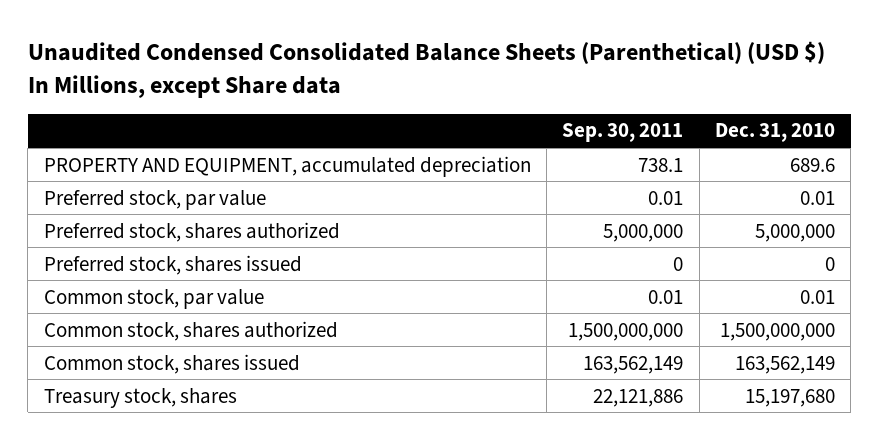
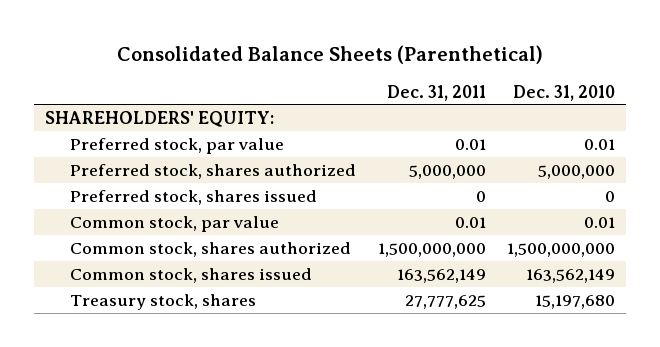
[27,41,825,98] Unaudited Condensed Consolidated Balance Sheets (Parenthetical) (USD $) In Millions, except Share data -> [116,45,543,65] Consolidated Balance Sheets (Parenthetical)
[562,123,684,143] Sep. 30, 2011 -> none
none -> [386,84,486,101] Dec. 31, 2011
[43,155,531,177] PROPERTY AND EQUIPMENT, accumulated depreciation -> none
none -> [44,110,274,127] SHAREHOLDERS' EQUITY:

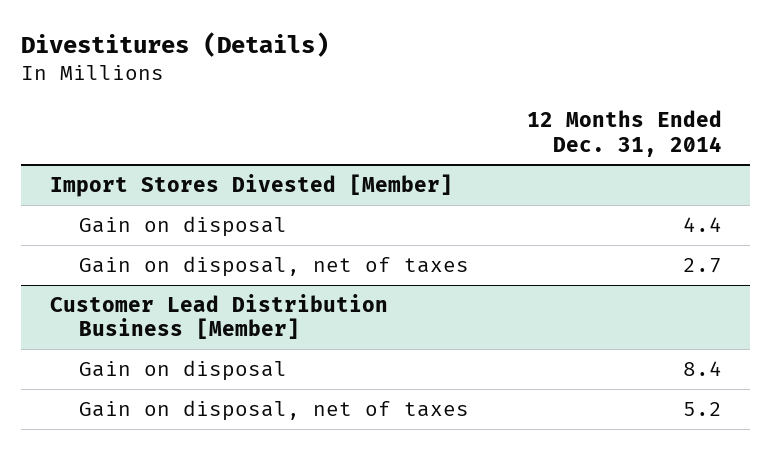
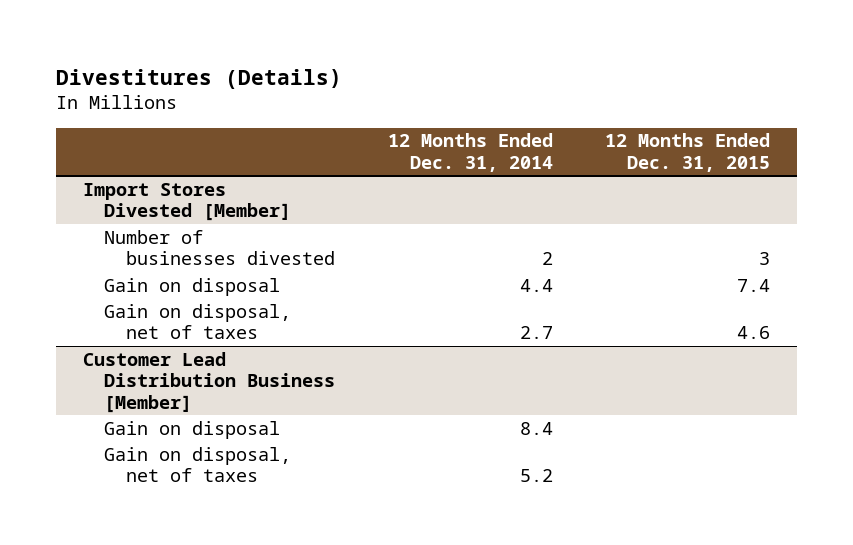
none -> [605,133,771,172] 12 Months Ended Dec. 31, 2015
none -> [104,229,335,266] Number of businesses divested

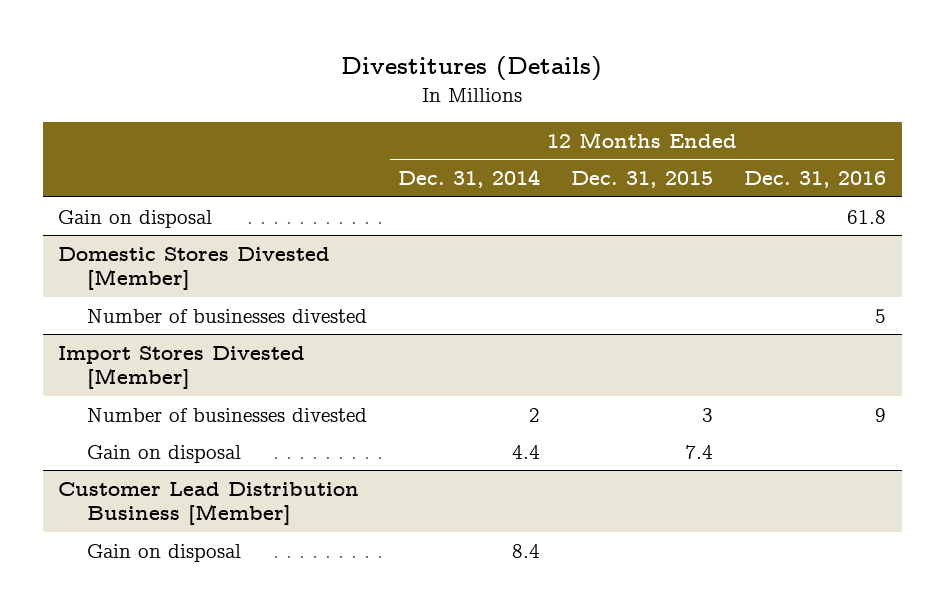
none -> [744,171,887,189] Dec. 31, 2016
none -> [57,209,212,228] Gain on disposal
none -> [57,246,330,291] Domestic Stores Divested [Member]
none -> [87,308,368,323] Number of businesses divested
[104,303,292,340] Gain on disposal, net of taxes -> none
[104,446,292,483] Gain on disposal, net of taxes -> none

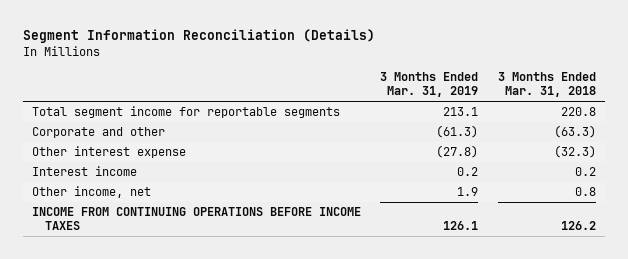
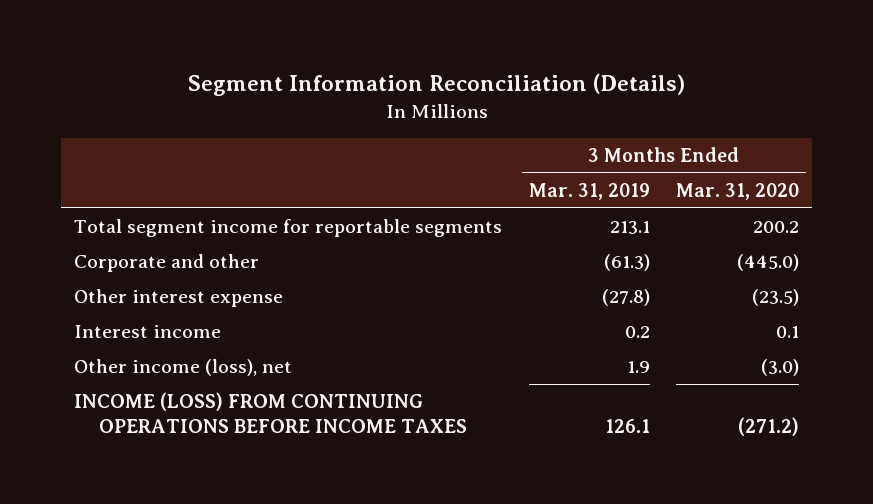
[497,72,596,98] 3 Months Ended Mar. 31, 2018 -> none
none -> [676,182,800,200] Mar. 31, 2020
[32,186,152,199] Other income, net -> [74,359,293,377] Other income (loss), net
[32,207,362,231] INCOME FROM CONTINUING OPERATIONS BEFORE INCOME TAXES -> [74,392,468,433] INCOME (LOSS) FROM CONTINUING OPERATIONS BEFORE INCOME TAXES

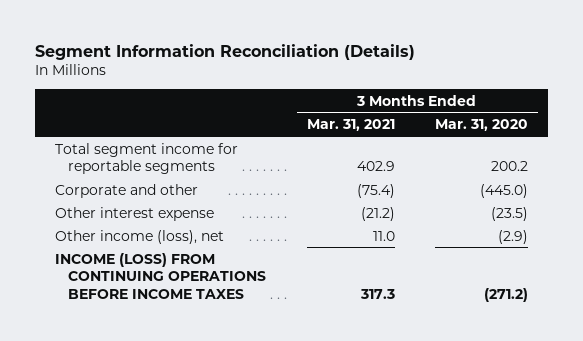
[528,182,650,200] Mar. 31, 2019 -> none
none -> [306,119,395,132] Mar. 31, 2021
[74,325,222,339] Interest income -> none
[761,359,800,377] (3.0) -> [497,229,528,244] (2.9)

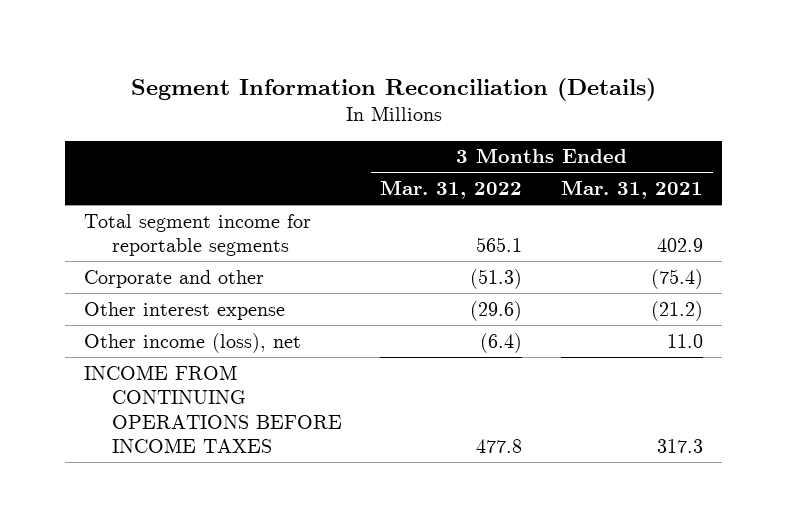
[434,119,528,132] Mar. 31, 2020 -> none
none -> [380,180,523,200] Mar. 31, 2022
[55,252,267,299] INCOME (LOSS) FROM CONTINUING OPERATIONS BEFORE INCOME TAXES -> [83,364,342,454] INCOME FROM CONTINUING OPERATIONS BEFORE INCOME TAXES

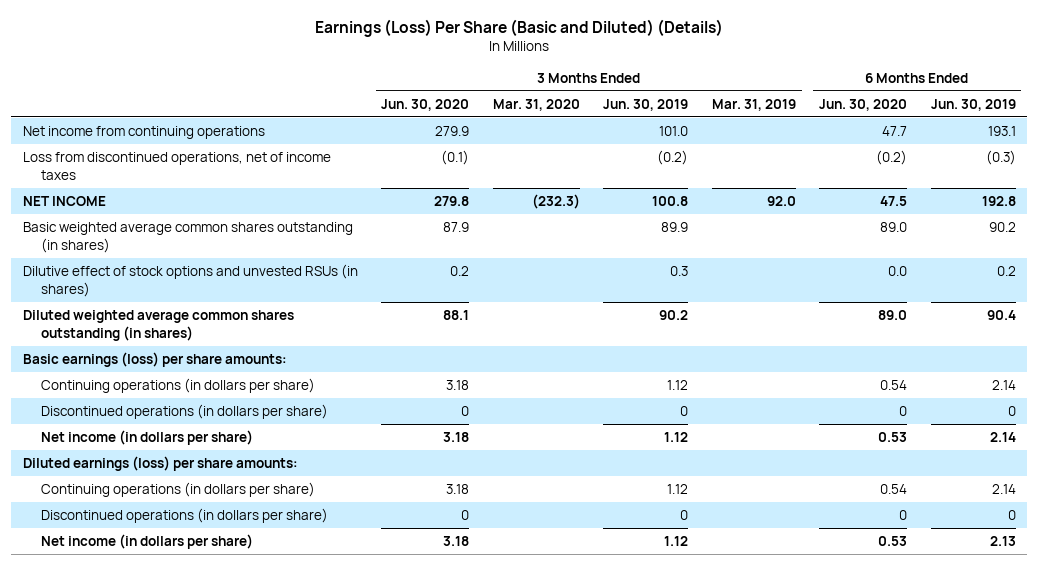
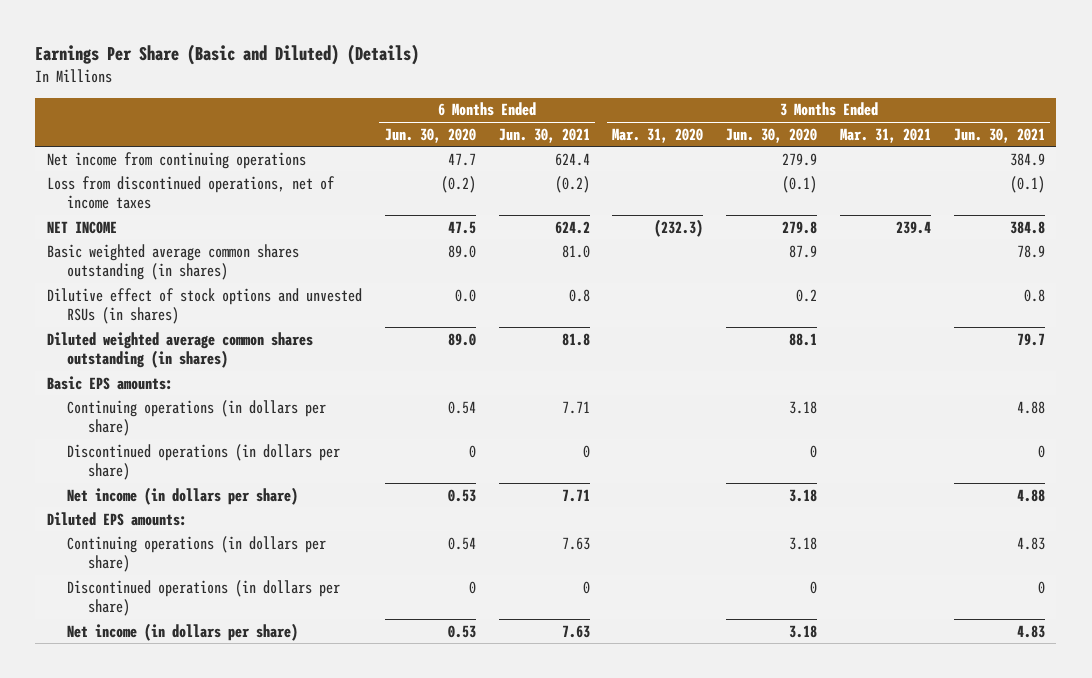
[315,18,724,37] Earnings (Loss) Per Share (Basic and Diluted) (Details) -> [35,44,420,66] Earnings Per Share (Basic and Diluted) (Details)
[603,98,689,111] Jun. 30, 2019 -> none
[711,98,796,111] Mar. 31, 2019 -> none
[930,98,1016,111] Jun. 30, 2019 -> none
none -> [498,127,590,143] Jun. 30, 2021
none -> [839,127,931,143] Mar. 31, 2021
none -> [953,127,1045,143] Jun. 30, 2021
[23,352,288,368] Basic earnings (loss) per share amounts: -> [46,375,173,390] Basic EPS amounts:
[23,456,299,472] Diluted earnings (loss) per share amounts: -> [46,511,187,526] Diluted EPS amounts:

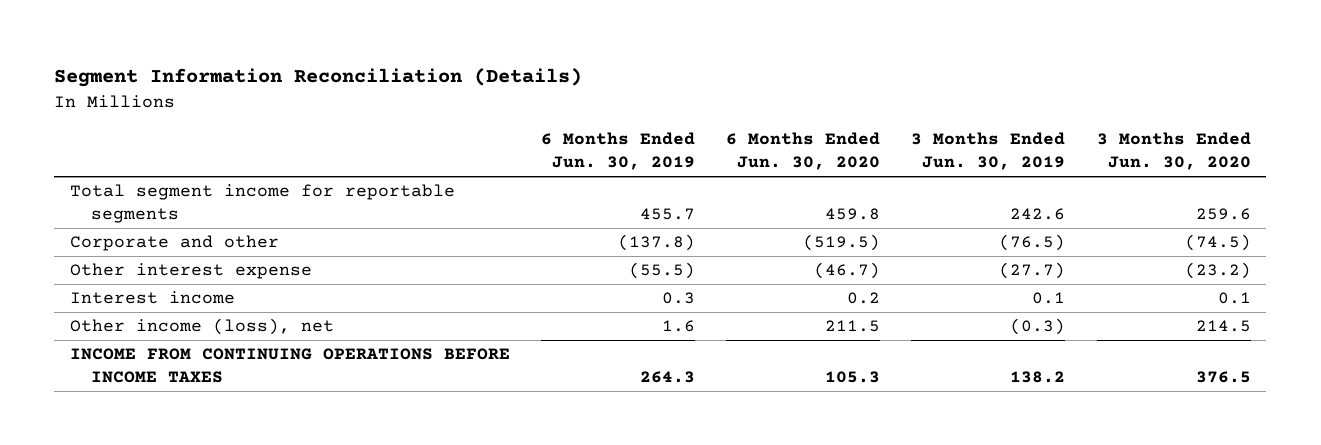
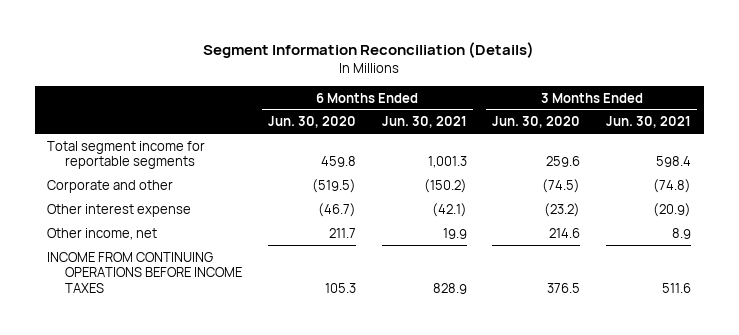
[541,132,696,171] 6 Months Ended Jun. 30, 2019 -> none
[911,132,1066,171] 3 Months Ended Jun. 30, 2019 -> none
none -> [381,116,467,129] Jun. 30, 2021
none -> [606,116,692,129] Jun. 30, 2021
[69,291,235,305] Interest income -> none
[69,318,334,336] Other income (loss), net -> [47,227,158,240] Other income, net
[825,320,881,333] 211.5 -> [329,227,357,238] 211.7
[1195,320,1251,333] 214.5 -> [549,227,581,238] 214.6

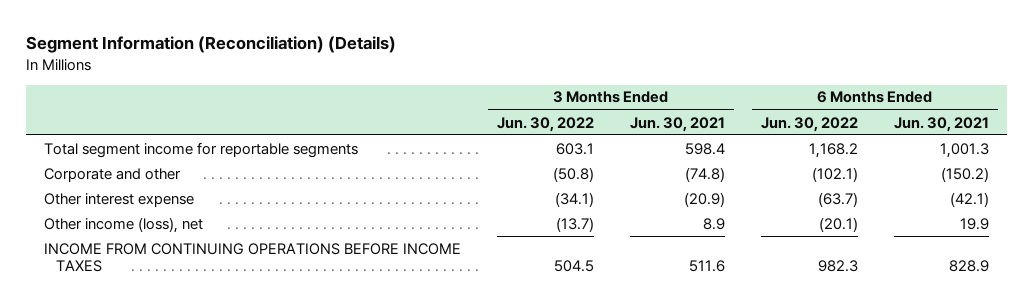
[203,42,535,59] Segment Information Reconciliation (Details) -> [26,36,397,54] Segment Information (Reconciliation) (Details)
[268,116,357,129] Jun. 30, 2020 -> none
[492,116,581,129] Jun. 30, 2020 -> none
none -> [497,116,595,132] Jun. 30, 2022
none -> [761,116,859,132] Jun. 30, 2022
[47,227,158,240] Other income, net -> [44,216,204,233] Other income (loss), net

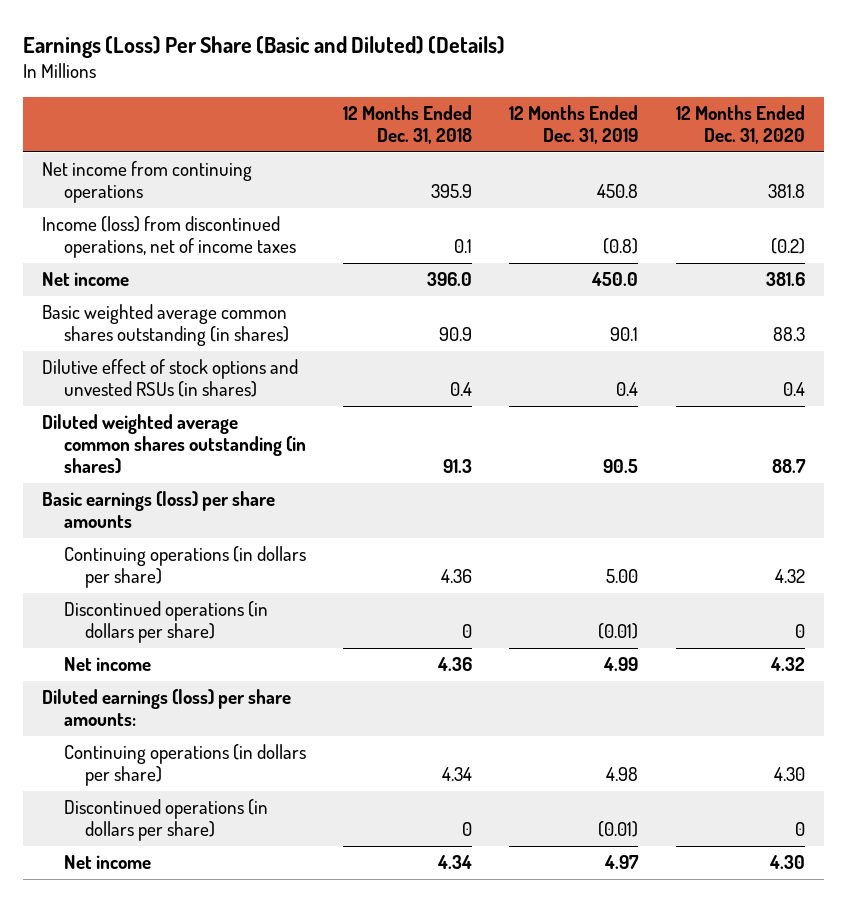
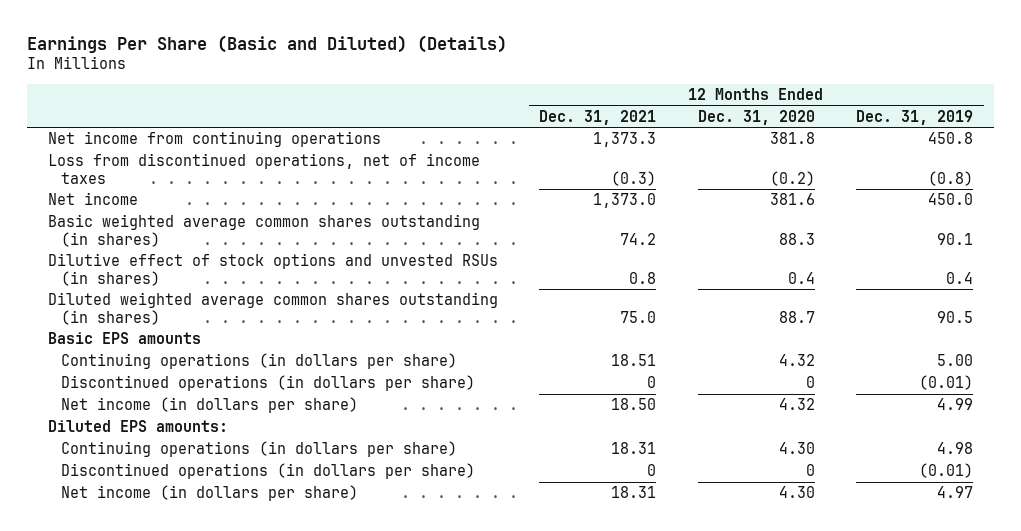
[23,35,506,58] Earnings (Loss) Per Share (Basic and Diluted) (Details) -> [26,34,507,53] Earnings Per Share (Basic and Diluted) (Details)
[342,105,472,145] 12 Months Ended Dec. 31, 2018 -> none
none -> [539,109,657,125] Dec. 31, 2021
[41,216,296,259] Income (loss) from discontinued operations, net of income taxes -> [47,153,480,184] Loss from discontinued operations, net of income taxes
[41,491,275,529] Basic earnings (loss) per share amounts -> [47,332,201,345] Basic EPS amounts
[63,657,151,672] Net income -> [60,397,358,414] Net income (in dollars per share)
[41,689,291,727] Diluted earnings (loss) per share amounts: -> [47,420,228,433] Diluted EPS amounts:
[63,855,151,870] Net income -> [60,485,358,502] Net income (in dollars per share)

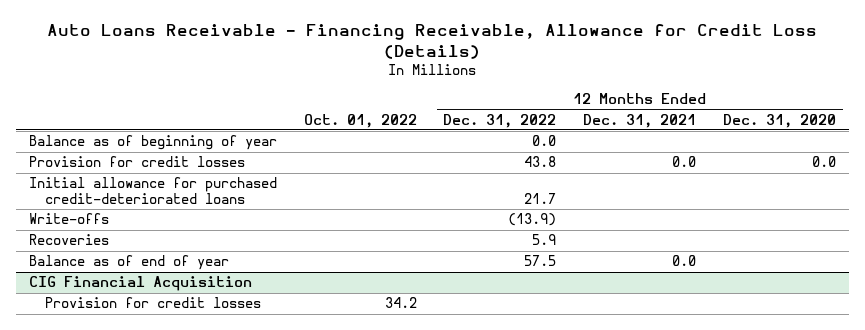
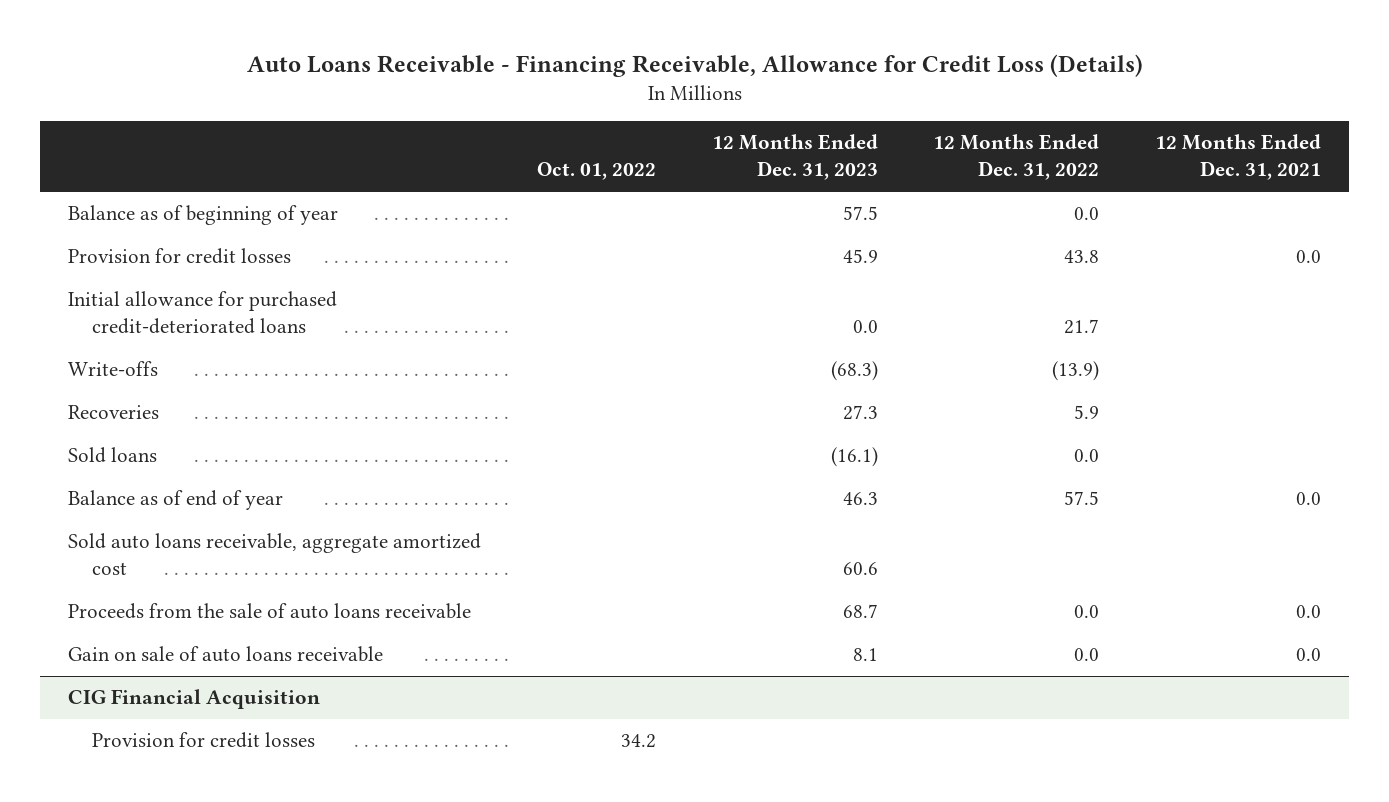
[722,113,836,128] Dec. 31, 2020 -> none
none -> [711,134,878,181] 12 Months Ended Dec. 31, 2023
none -> [67,447,157,464] Sold loans
none -> [67,533,481,576] Sold auto loans receivable, aggregate amortized cost
none -> [67,603,471,620] Proceeds from the sale of auto loans receivable
none -> [67,646,383,663] Gain on sale of auto loans receivable

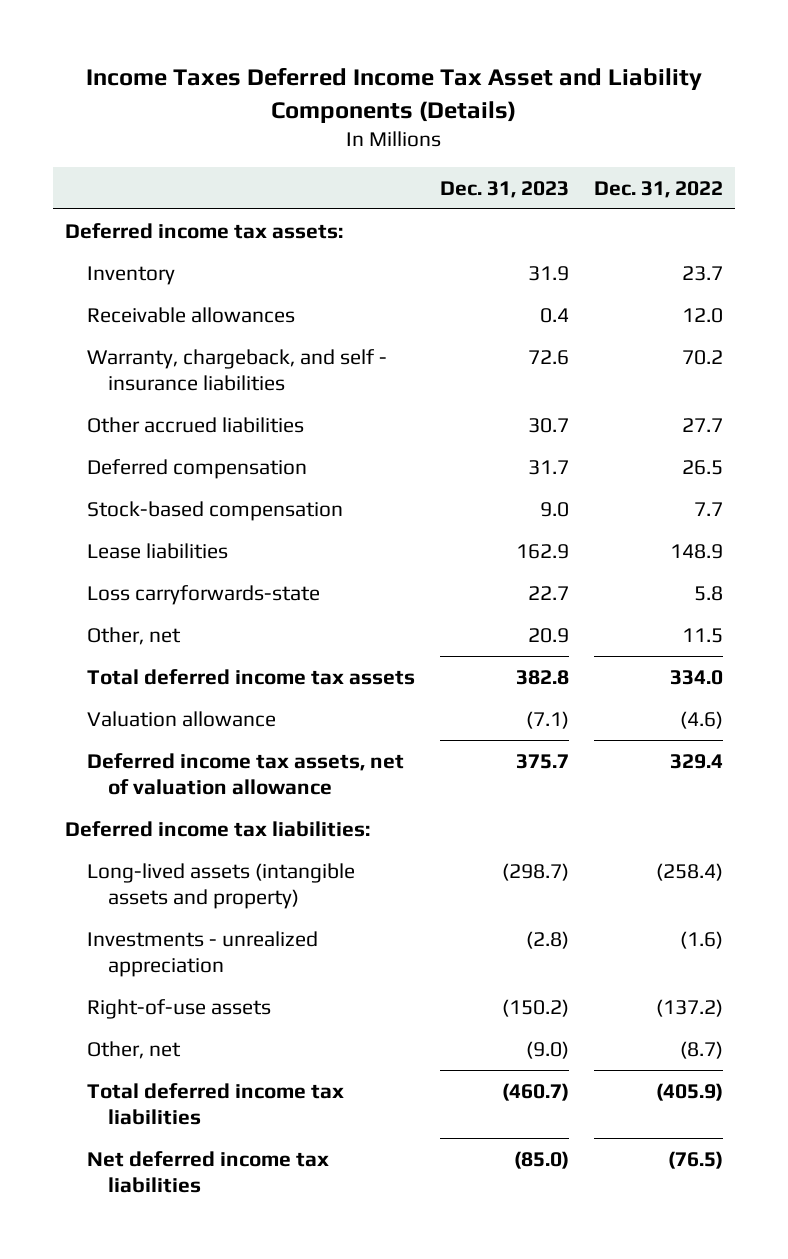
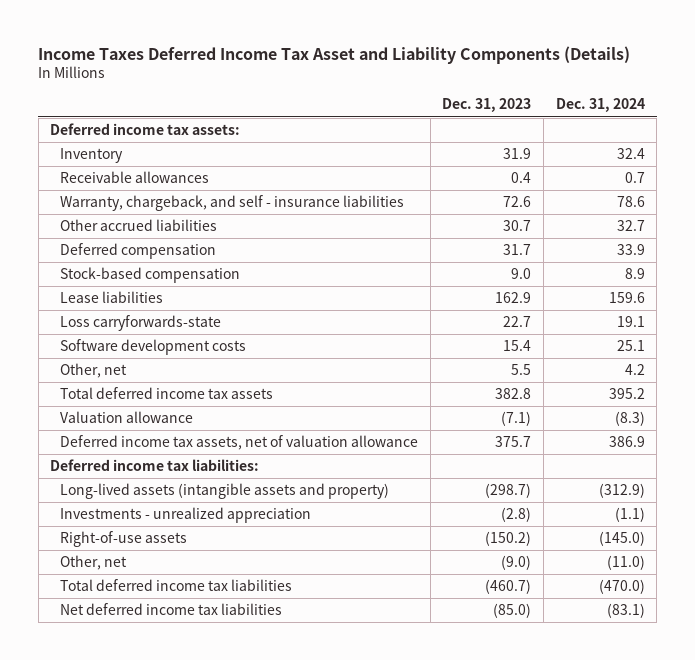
[593,180,723,198] Dec. 31, 2022 -> none
none -> [555,98,645,113] Dec. 31, 2024
none -> [60,339,247,356] Software development costs
[527,627,569,643] 20.9 -> [511,364,532,376] 5.5

